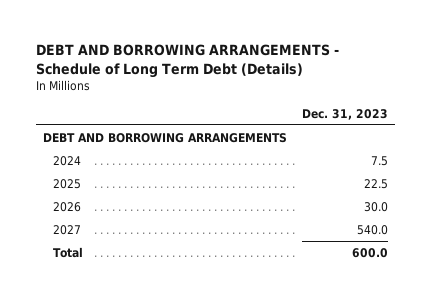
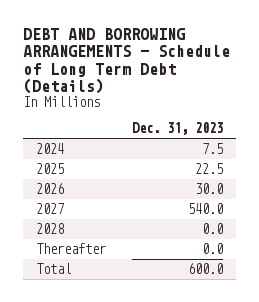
[43,132,288,143] DEBT AND BORROWING ARRANGEMENTS -> none
none -> [35,223,64,235] 2028
none -> [35,243,106,255] Thereafter

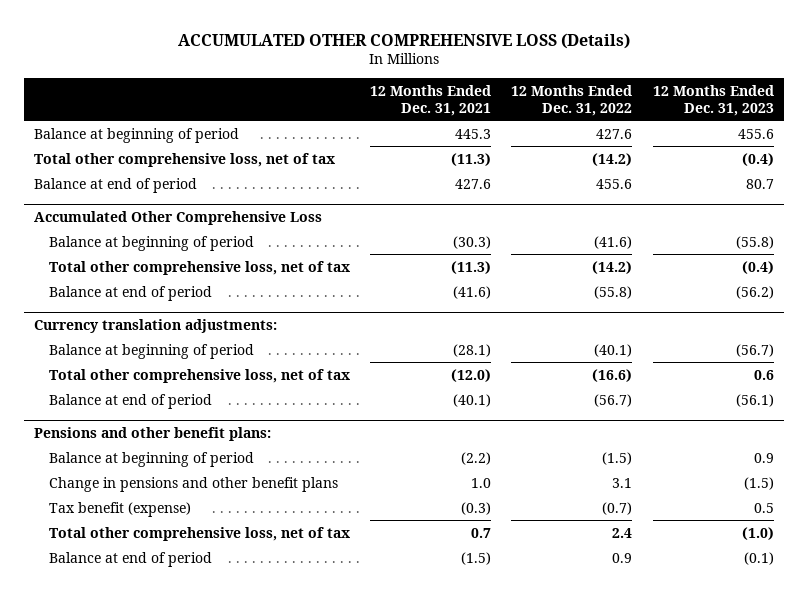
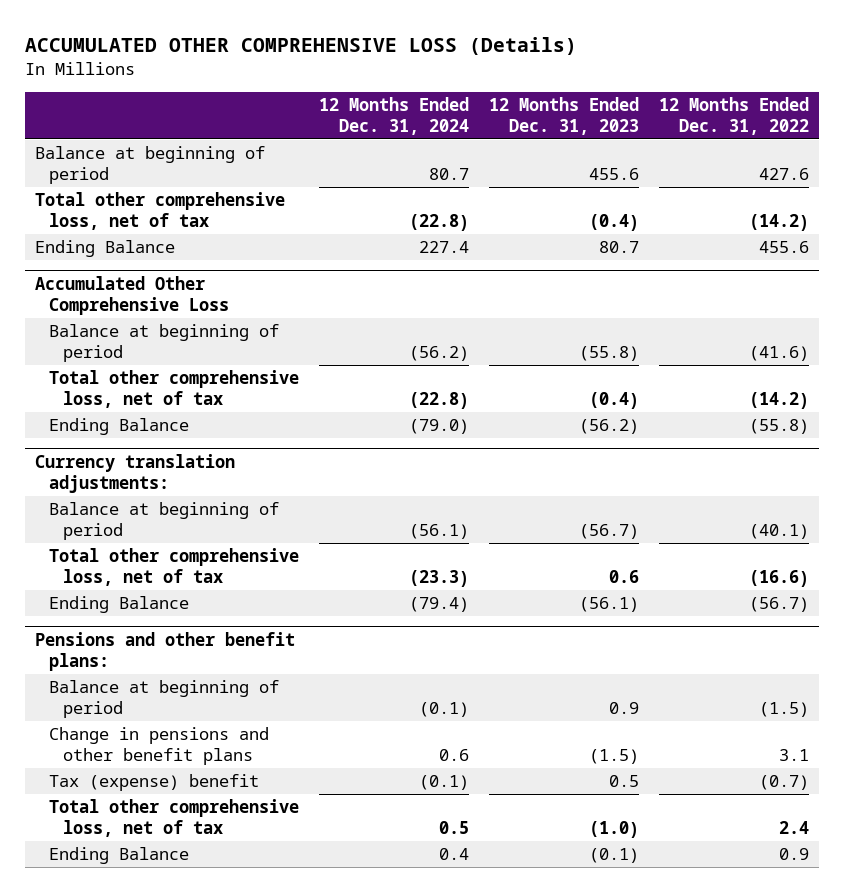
[370,84,492,116] 12 Months Ended Dec. 31, 2021 -> none
none -> [319,96,470,135] 12 Months Ended Dec. 31, 2024
[33,177,197,193] Balance at end of period -> [35,239,176,257] Ending Balance
[49,285,213,301] Balance at end of period -> [49,417,190,435] Ending Balance
[49,393,213,409] Balance at end of period -> [49,595,190,613] Ending Balance
[49,501,192,517] Tax benefit (expense) -> [49,773,260,791] Tax (expense) benefit
[49,551,213,567] Balance at end of period -> [49,846,190,864] Ending Balance

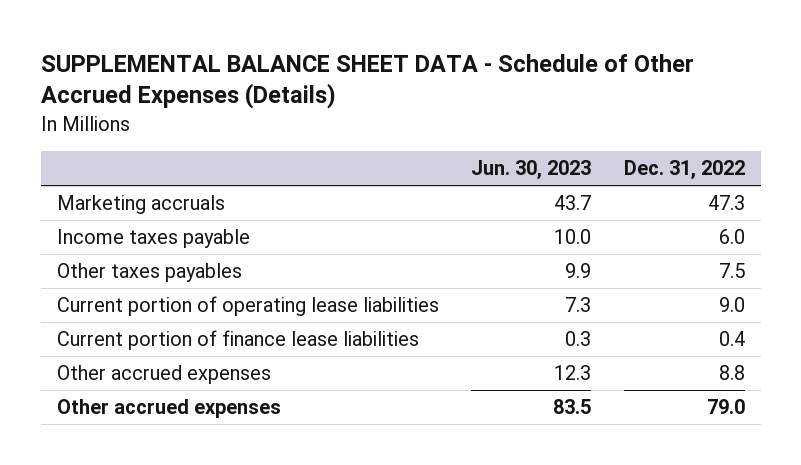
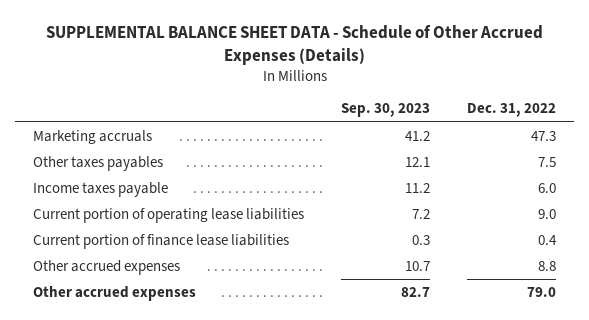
[471,160,592,181] Jun. 30, 2023 -> none
none -> [341,103,431,118] Sep. 30, 2023
[56,229,250,249] Income taxes payable -> [33,181,169,197] Income taxes payable

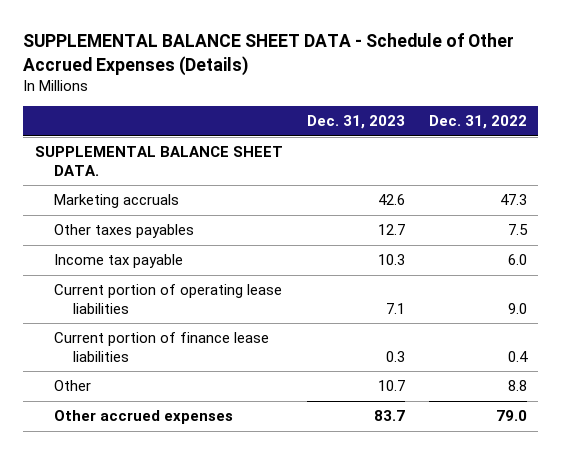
[341,103,431,118] Sep. 30, 2023 -> none
none -> [306,115,405,130] Dec. 31, 2023
none -> [35,146,284,176] SUPPLEMENTAL BALANCE SHEET DATA.
[33,181,169,197] Income taxes payable -> [53,254,183,269] Income tax payable
[33,259,181,275] Other accrued expenses -> [53,380,91,392] Other

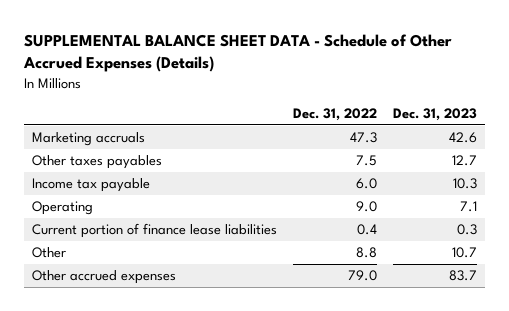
[35,146,284,176] SUPPLEMENTAL BALANCE SHEET DATA. -> none
[53,284,282,314] Current portion of operating lease liabilities -> [31,201,93,216] Operating

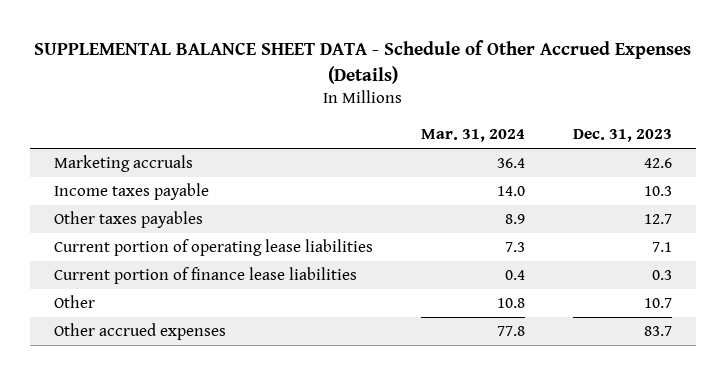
[292,108,377,122] Dec. 31, 2022 -> none
none -> [420,129,525,143] Mar. 31, 2024
none -> [53,183,209,201] Income taxes payable
[31,178,150,193] Income tax payable -> none
[31,201,93,216] Operating -> [53,239,373,257] Current portion of operating lease liabilities

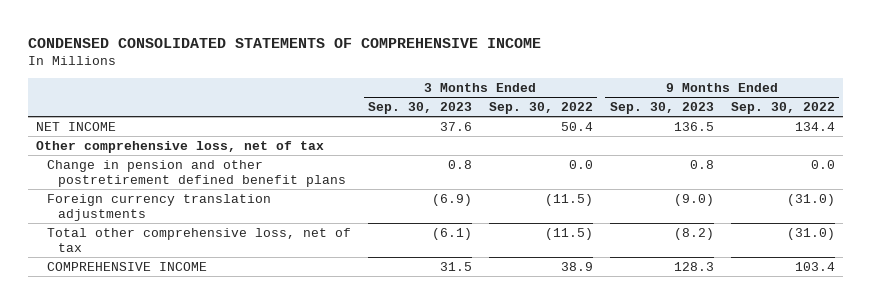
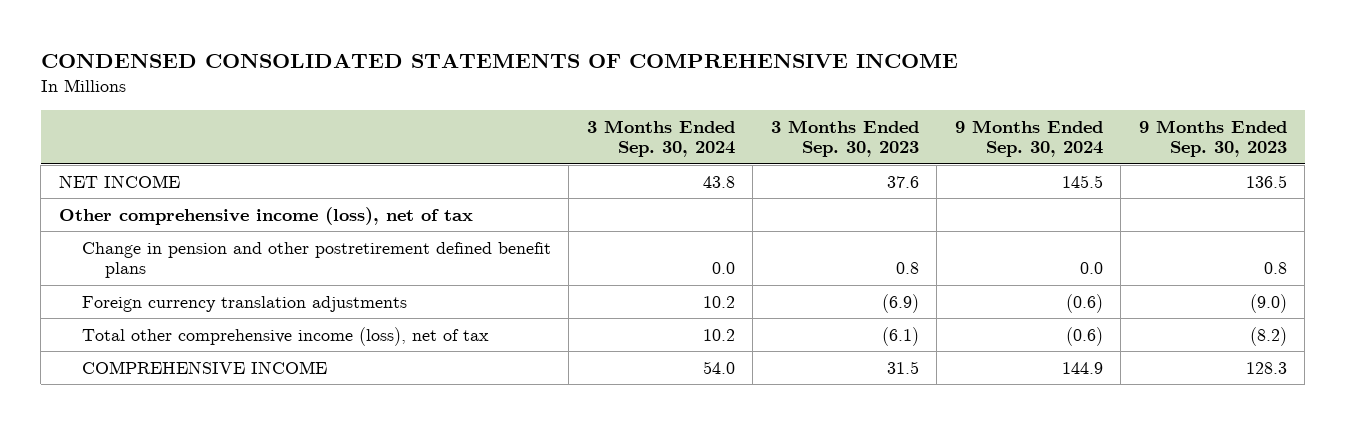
[488,102,593,115] Sep. 30, 2022 -> none
[730,102,835,115] Sep. 30, 2022 -> none
none -> [586,119,735,158] 3 Months Ended Sep. 30, 2024
none -> [954,119,1103,158] 9 Months Ended Sep. 30, 2024
[36,140,325,153] Other comprehensive loss, net of tax -> [58,206,473,225] Other comprehensive income (loss), net of tax
[47,227,352,253] Total other comprehensive loss, net of tax -> [81,326,489,346] Total other comprehensive income (loss), net of tax

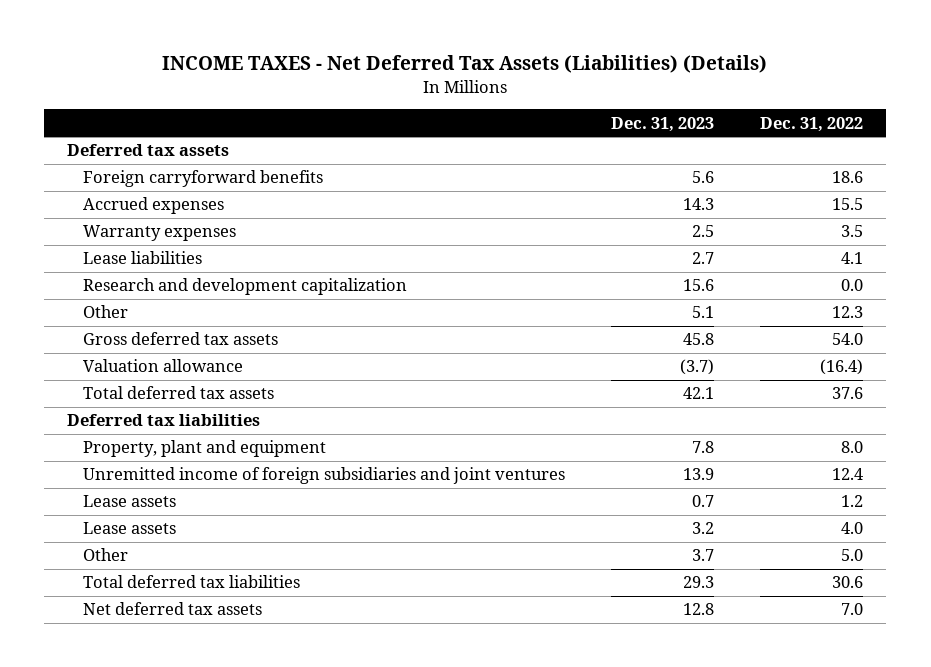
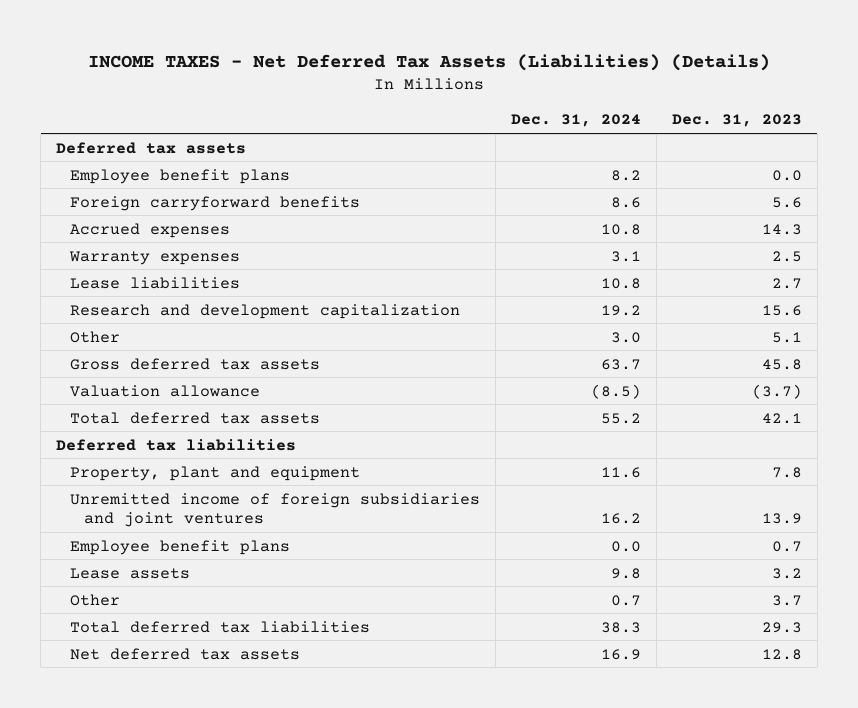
[760,116,864,132] Dec. 31, 2022 -> none
none -> [511,114,642,128] Dec. 31, 2024
none -> [70,168,291,184] Employee benefit plans
[83,495,177,508] Lease assets -> [70,539,291,555] Employee benefit plans

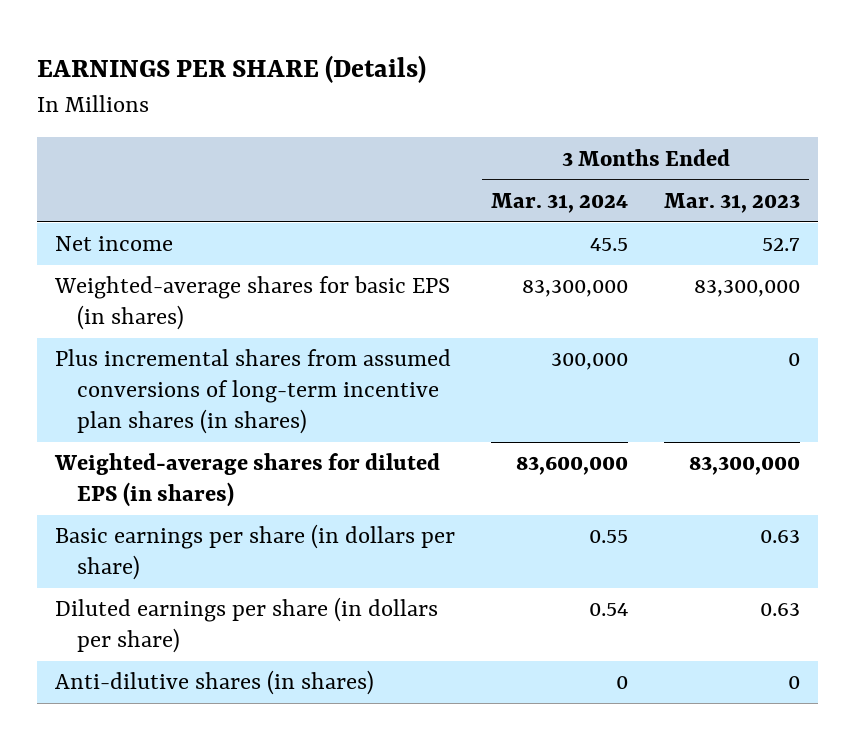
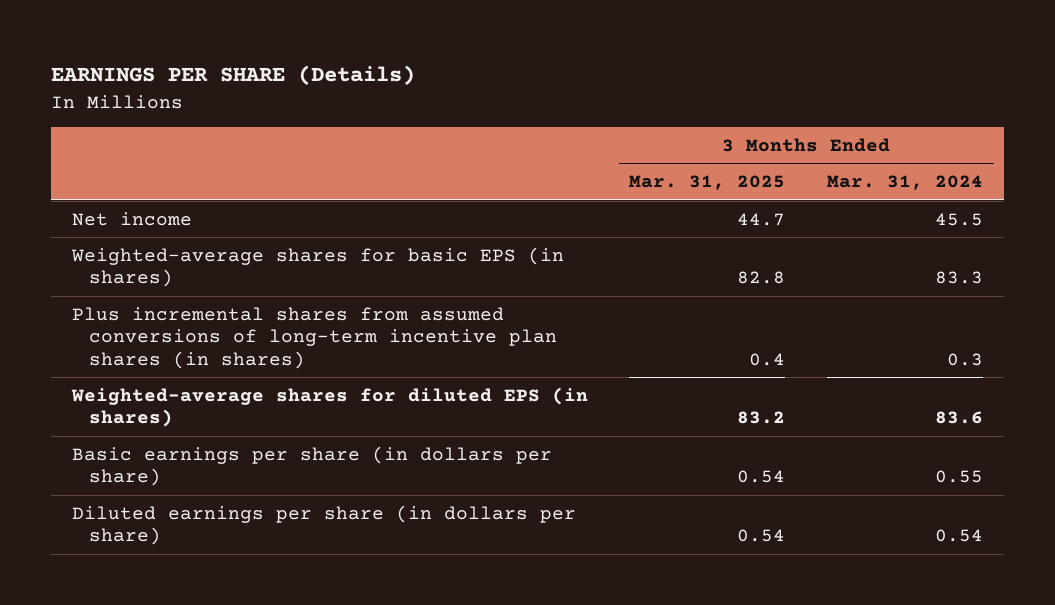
[664,193,801,214] Mar. 31, 2023 -> none
none -> [629,175,786,191] Mar. 31, 2025
[522,280,629,298] 83,300,000 -> [935,271,984,285] 83.3
[551,353,629,371] 300,000 -> [947,353,984,367] 0.3
[516,456,629,476] 83,600,000 -> [935,411,984,425] 83.6
[54,670,374,696] Anti-dilutive shares (in shares) -> none

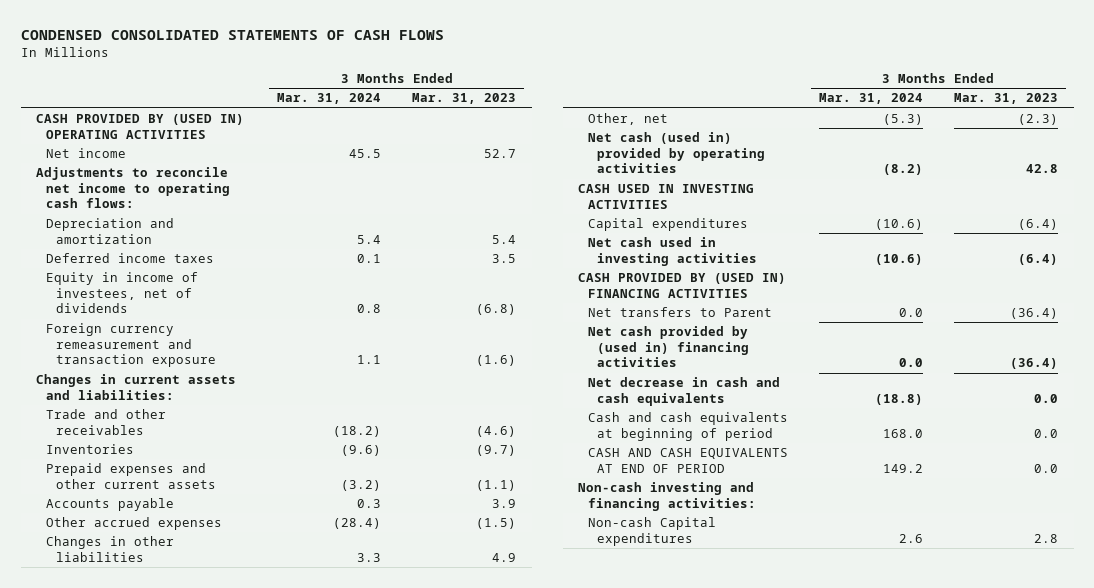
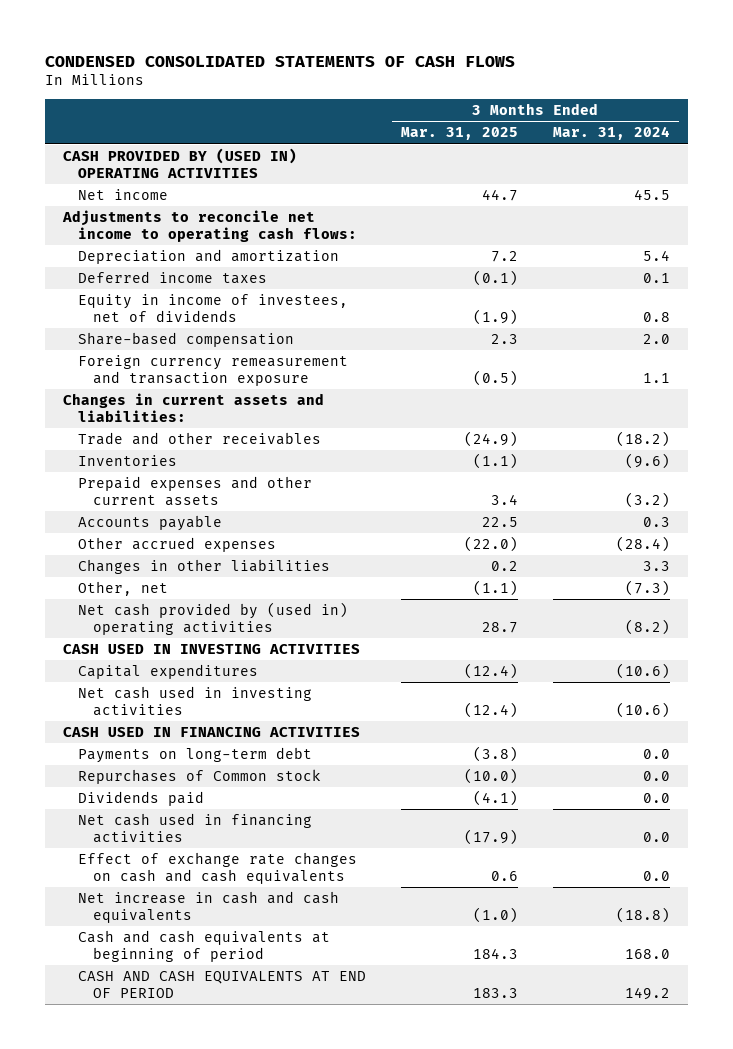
[412,93,517,105] Mar. 31, 2023 -> none
none -> [400,127,518,141] Mar. 31, 2025
none -> [77,331,294,347] Share-based compensation
[882,114,923,126] (5.3) -> [625,579,671,596] (7.3)
[587,132,766,174] Net cash (used in) provided by operating activities -> [77,601,348,635] Net cash provided by (used in) operating activities
[587,307,772,318] Net transfers to Parent -> none
[578,273,787,298] CASH PROVIDED BY (USED IN) FINANCING ACTIVITIES -> [62,726,360,737] CASH USED IN FINANCING ACTIVITIES
none -> [77,746,312,763] Payments on long-term debt
none -> [77,768,321,784] Repurchases of Common stock
none -> [77,790,204,806] Dividends paid
[587,326,750,368] Net cash provided by (used in) financing activities -> [77,812,312,843] Net cash used in financing activities
none -> [77,851,357,884] Effect of exchange rate changes on cash and cash equivalents
[587,377,780,406] Net decrease in cash and cash equivalents -> [77,890,339,923] Net increase in cash and cash equivalents
[578,482,756,511] Non-cash investing and financing activities: -> none
[587,517,716,546] Non-cash Capital expenditures -> none

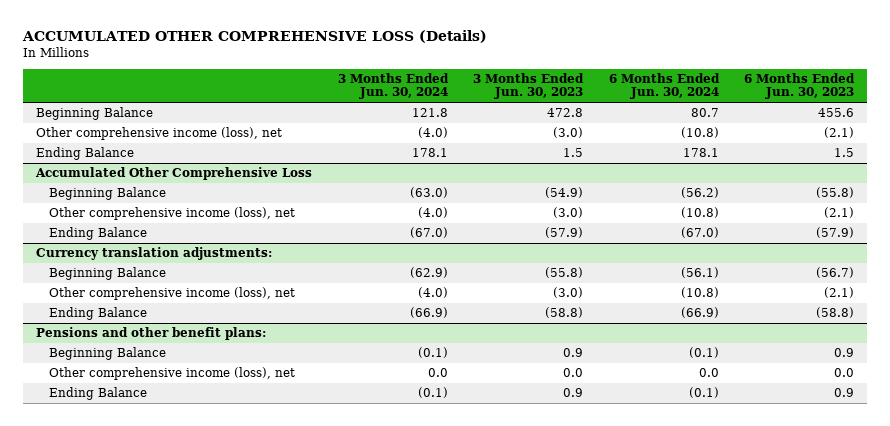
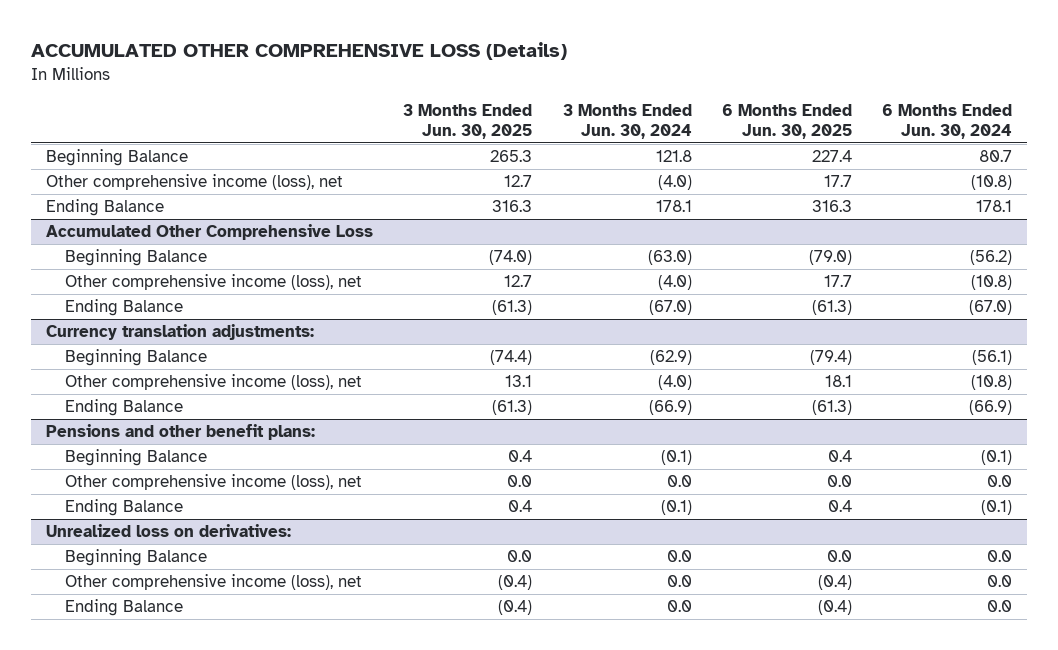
[473,72,585,100] 3 Months Ended Jun. 30, 2023 -> none
[744,72,856,100] 6 Months Ended Jun. 30, 2023 -> none
none -> [403,103,533,139] 3 Months Ended Jun. 30, 2025
none -> [721,103,852,139] 6 Months Ended Jun. 30, 2025
none -> [46,524,292,538] Unrealized loss on derivatives:
none -> [65,549,208,567] Beginning Balance
none -> [65,574,363,591] Other comprehensive income (loss), net
none -> [65,599,184,617] Ending Balance

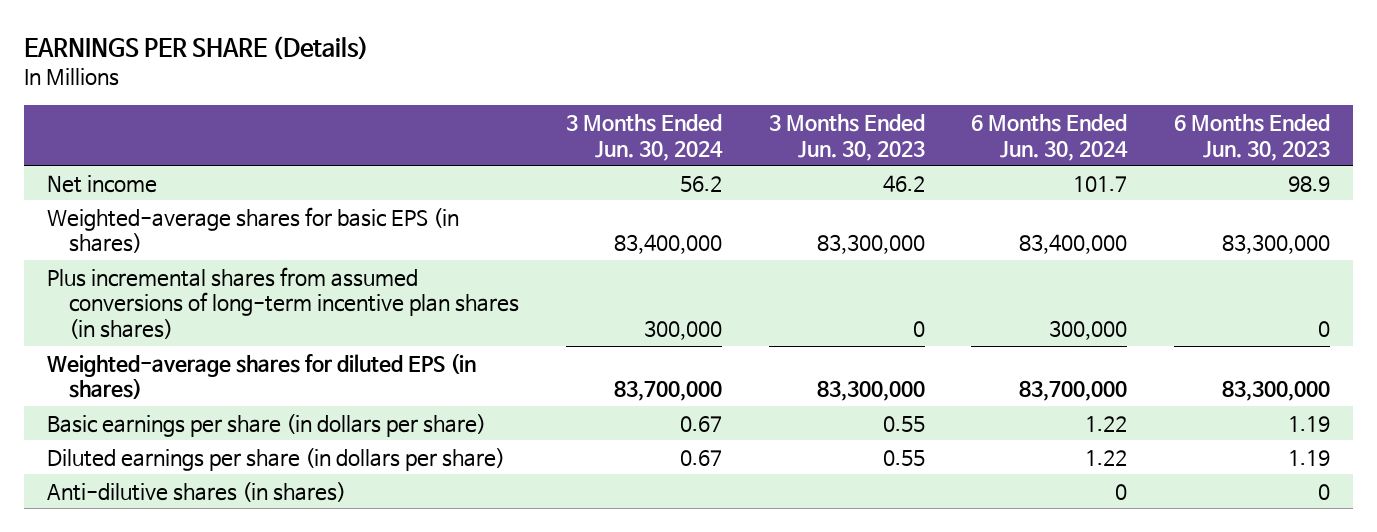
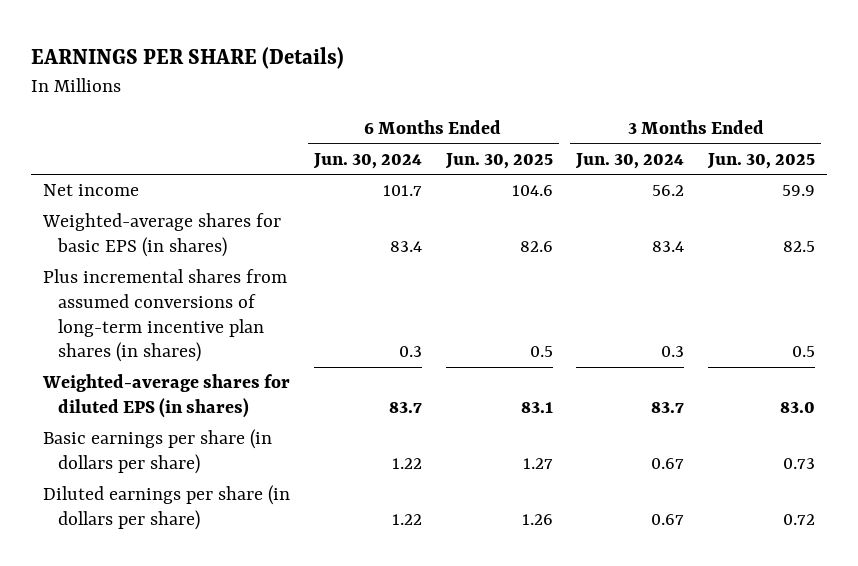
[768,113,925,161] 3 Months Ended Jun. 30, 2023 -> none
[1173,113,1330,161] 6 Months Ended Jun. 30, 2023 -> none
none -> [444,152,553,169] Jun. 30, 2025
none -> [707,152,816,169] Jun. 30, 2025
[614,234,723,255] 83,400,000 -> [652,240,685,252] 83.4
[1019,234,1128,255] 83,400,000 -> [389,240,422,252] 83.4
[644,320,723,341] 300,000 -> [661,346,685,358] 0.3
[1049,320,1128,341] 300,000 -> [398,346,422,358] 0.3
[614,380,723,402] 83,700,000 -> [651,401,685,413] 83.7
[1019,380,1128,402] 83,700,000 -> [388,401,422,413] 83.7
[47,481,347,502] Anti-dilutive shares (in shares) -> none

